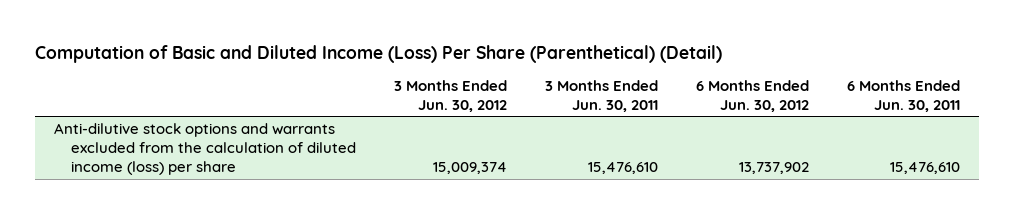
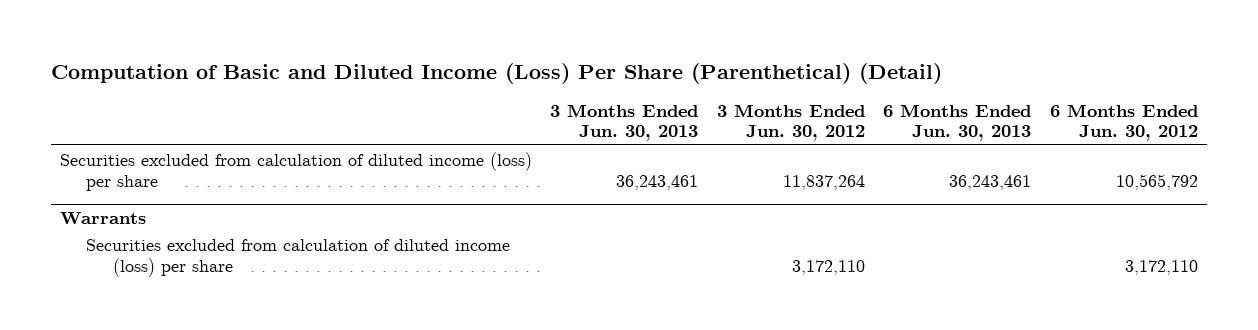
[545,79,659,112] 3 Months Ended Jun. 30, 2011 -> none
[847,79,961,112] 6 Months Ended Jun. 30, 2011 -> none
none -> [550,103,699,142] 3 Months Ended Jun. 30, 2013
none -> [883,103,1032,142] 6 Months Ended Jun. 30, 2013
[54,123,356,176] Anti-dilutive stock options and warrants excluded from the calculation of diluted income (loss) per share -> [59,151,532,191] Securities excluded from calculation of diluted income (loss) per share
[433,162,508,175] 15,009,374 -> [782,174,865,190] 11,837,264
[739,162,810,175] 13,737,902 -> [1115,173,1198,190] 10,565,792
none -> [59,212,146,226] Warrants
none -> [86,238,511,277] Securities excluded from calculation of diluted income (loss) per share

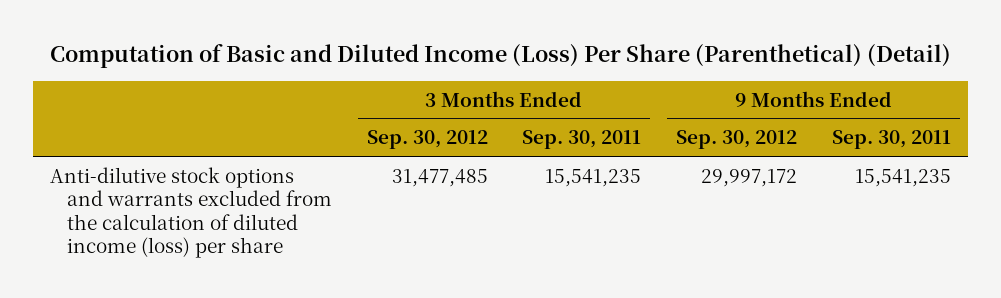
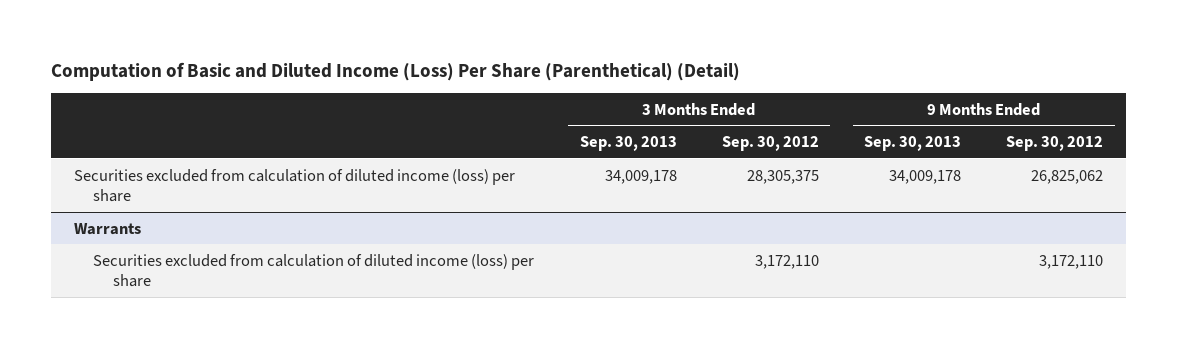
[522,130,642,150] Sep. 30, 2011 -> none
[831,130,951,150] Sep. 30, 2011 -> none
none -> [579,136,677,152] Sep. 30, 2013
none -> [864,136,962,152] Sep. 30, 2013
[50,166,332,259] Anti-dilutive stock options and warrants excluded from the calculation of diluted income (loss) per share -> [73,168,515,203] Securities excluded from calculation of diluted income (loss) per share
[391,168,488,187] 31,477,485 -> [746,169,819,184] 28,305,375
[701,168,798,187] 29,997,172 -> [1031,169,1104,184] 26,825,062
none -> [73,222,141,235] Warrants
none -> [93,253,535,288] Securities excluded from calculation of diluted income (loss) per share

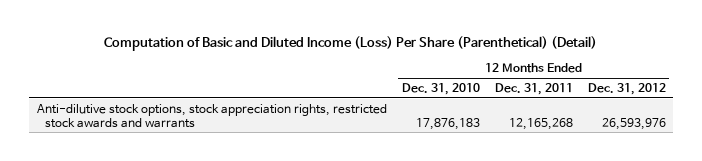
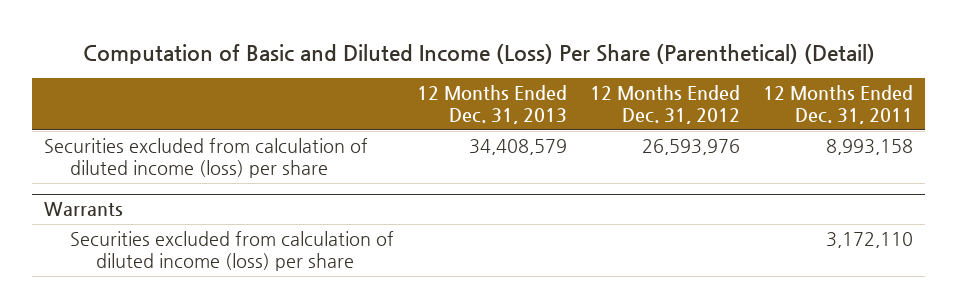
[401,83,480,96] Dec. 31, 2010 -> none
none -> [417,85,568,125] 12 Months Ended Dec. 31, 2013
[36,104,387,128] Anti-dilutive stock options, stock appreciation rights, restricted stock awards and warrants -> none
none -> [43,138,368,179] Securities excluded from calculation of diluted income (loss) per share
none -> [43,202,123,217] Warrants
none -> [69,231,394,272] Securities excluded from calculation of diluted income (loss) per share

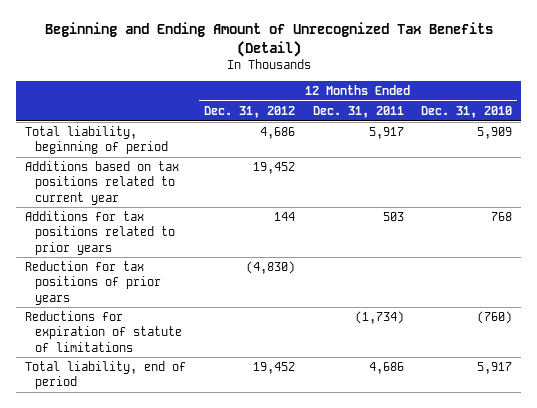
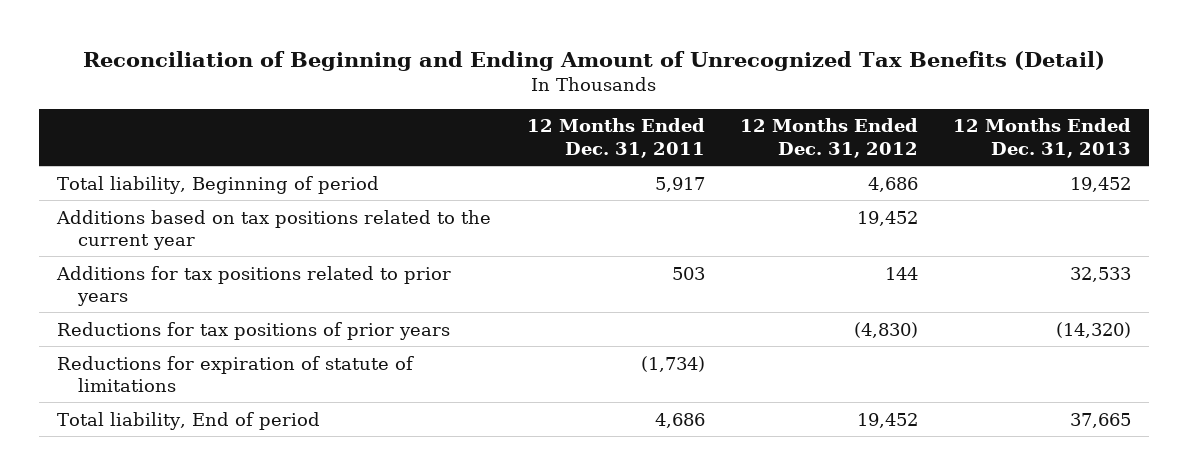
[44,22,493,57] Beginning and Ending Amount of Unrecognized Tax Benefits (Detail) -> [83,50,1106,71] Reconciliation of Beginning and Ending Amount of Unrecognized Tax Benefits (Detail)
[421,106,513,119] Dec. 31, 2010 -> none
none -> [953,118,1132,158] 12 Months Ended Dec. 31, 2013
[24,126,169,155] Total liability, beginning of period -> [57,175,380,194] Total liability, Beginning of period
[24,161,179,205] Additions based on tax positions related to current year -> [56,209,492,250] Additions based on tax positions related to the current year
[24,261,162,305] Reduction for tax positions of prior years -> [57,321,451,340] Reductions for tax positions of prior years
[24,361,186,390] Total liability, end of period -> [57,411,321,430] Total liability, End of period

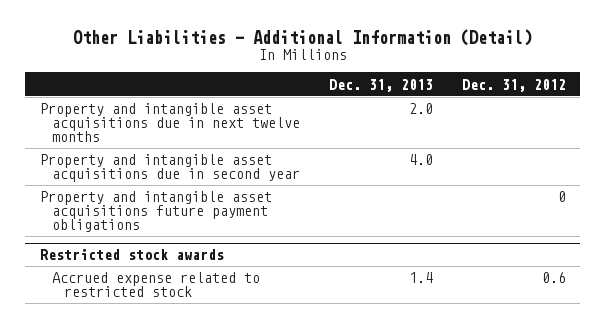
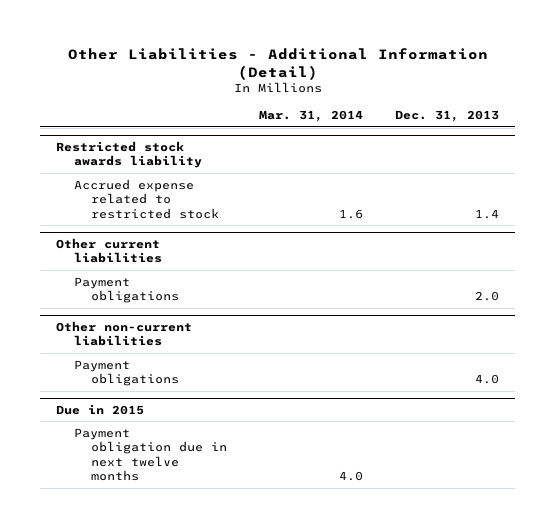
[461,78,566,92] Dec. 31, 2012 -> none
none -> [258,110,363,123] Mar. 31, 2014
[39,103,300,143] Property and intangible asset acquisitions due in next twelve months -> none
[39,154,300,183] Property and intangible asset acquisitions due in second year -> none
[39,191,272,233] Property and intangible asset acquisitions future payment obligations -> none
[39,249,224,261] Restricted stock awards -> [56,140,202,169] Restricted stock awards liability
none -> [56,237,162,264] Other current liabilities
none -> [73,276,180,304] Payment obligations
none -> [56,320,193,347] Other non-current liabilities
none -> [73,359,180,387] Payment obligations
none -> [56,403,145,415] Due in 2015
none -> [73,427,228,482] Payment obligation due in next twelve months

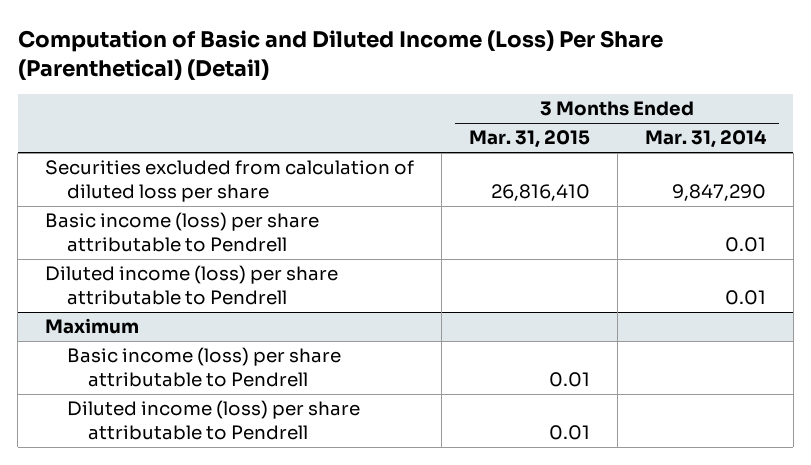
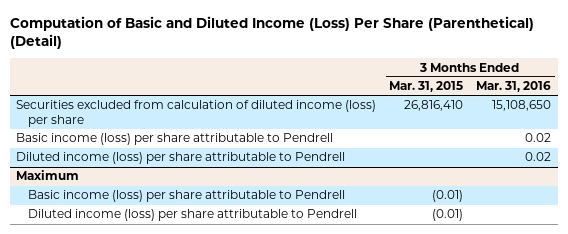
[644,130,767,149] Mar. 31, 2014 -> none
none -> [476,81,552,93] Mar. 31, 2016
[45,160,415,203] Securities excluded from calculation of diluted loss per share -> [16,100,377,128] Securities excluded from calculation of diluted income (loss) per share
[548,372,590,388] 0.01 -> [432,190,464,203] (0.01)
[548,425,590,441] 0.01 -> [432,209,464,222] (0.01)

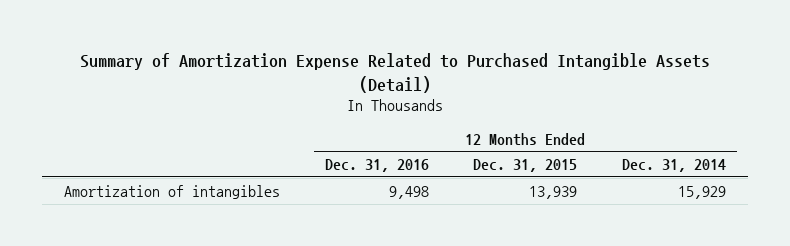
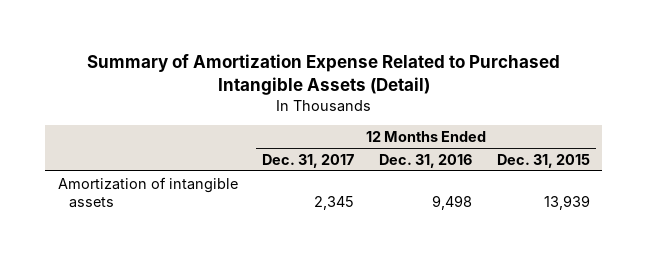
[621,159,726,173] Dec. 31, 2014 -> none
none -> [262,153,355,168] Dec. 31, 2017
[64,184,281,199] Amortization of intangibles -> [57,176,238,208] Amortization of intangible assets

